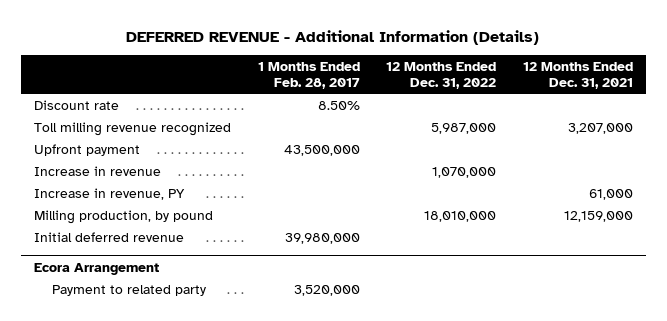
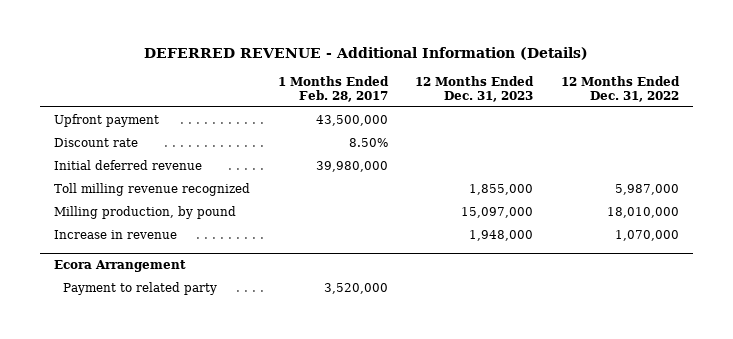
[522,62,633,89] 12 Months Ended Dec. 31, 2021 -> none
none -> [415,75,535,102] 12 Months Ended Dec. 31, 2023
[34,143,141,156] Upfront payment -> [53,113,159,127] Upfront payment
[34,231,185,242] Initial deferred revenue -> [53,159,202,170] Initial deferred revenue
[34,187,186,200] Increase in revenue, PY -> none
[34,165,162,176] Increase in revenue -> [53,229,177,239] Increase in revenue

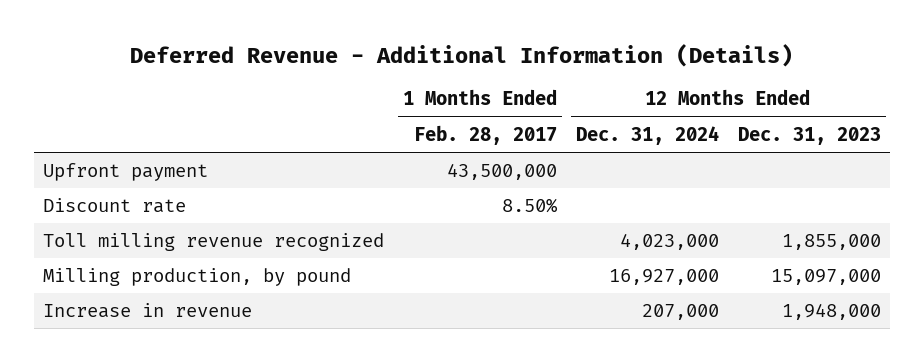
[144,47,589,61] DEFERRED REVENUE - Additional Information (Details) -> [130,43,794,67] Deferred Revenue - Additional Information (Details)
[560,75,680,102] 12 Months Ended Dec. 31, 2022 -> none
none -> [575,125,719,145] Dec. 31, 2024
[53,159,202,170] Initial deferred revenue -> none
[53,259,186,272] Ecora Arrangement -> none
[63,281,218,295] Payment to related party -> none

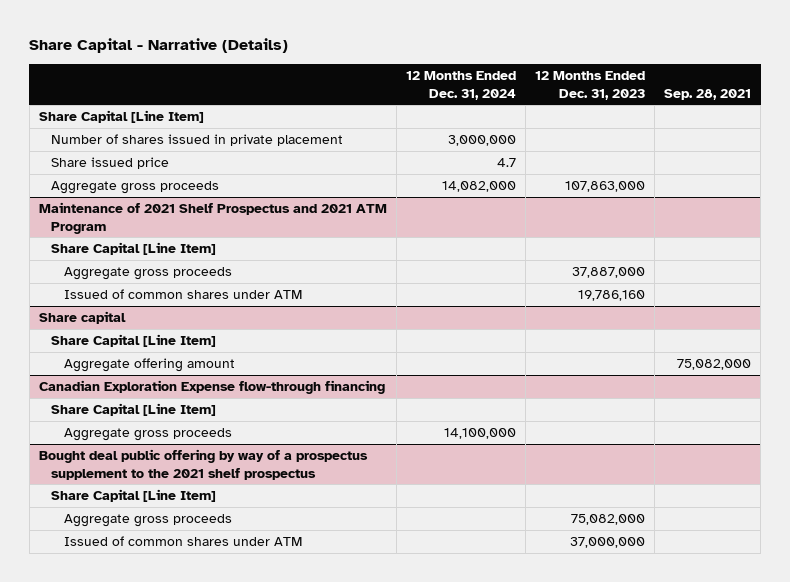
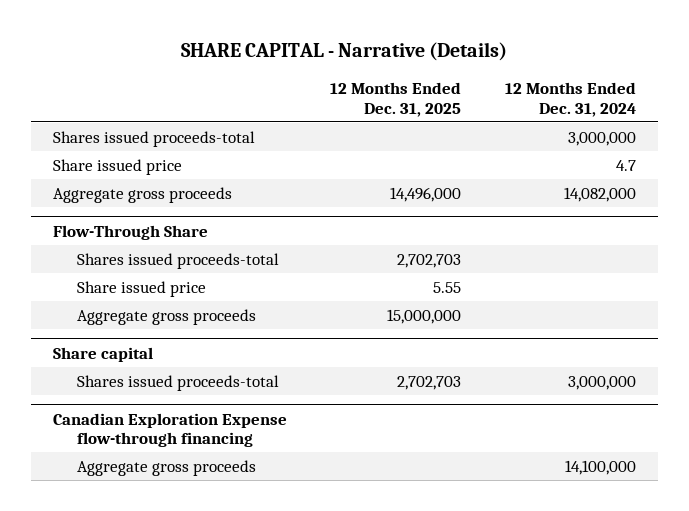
[29,38,289,54] Share Capital - Narrative (Details) -> [181,42,508,62] SHARE CAPITAL - Narrative (Details)
[534,71,645,100] 12 Months Ended Dec. 31, 2023 -> none
[664,88,752,100] Sep. 28, 2021 -> none
none -> [330,82,462,117] 12 Months Ended Dec. 31, 2025
[38,109,204,123] Share Capital [Line Item] -> none
[51,133,344,146] Number of shares issued in private placement -> [52,130,255,147] Shares issued proceeds-total
[38,201,387,234] Maintenance of 2021 Shelf Prospectus and 2021 ATM Program -> none
[51,241,217,255] Share Capital [Line Item] -> none
[64,266,233,280] Aggregate gross proceeds -> none
[64,288,303,299] Issued of common shares under ATM -> none
none -> [52,224,208,240] Flow-Through Share
none -> [77,252,280,269] Shares issued proceeds-total
none -> [77,280,207,297] Share issued price
none -> [77,308,257,325] Aggregate gross proceeds
[51,333,217,347] Share Capital [Line Item] -> none
[64,357,236,372] Aggregate offering amount -> none
none -> [77,374,280,391] Shares issued proceeds-total
[51,402,217,416] Share Capital [Line Item] -> none
[38,448,368,480] Bought deal public offering by way of a prospectus supplement to the 2021 shelf prospectus -> none
[51,488,217,502] Share Capital [Line Item] -> none
[64,513,233,527] Aggregate gross proceeds -> none
[64,535,303,546] Issued of common shares under ATM -> none

